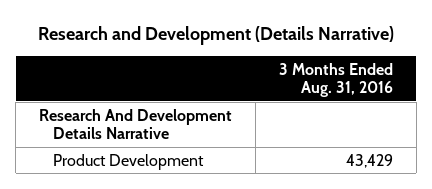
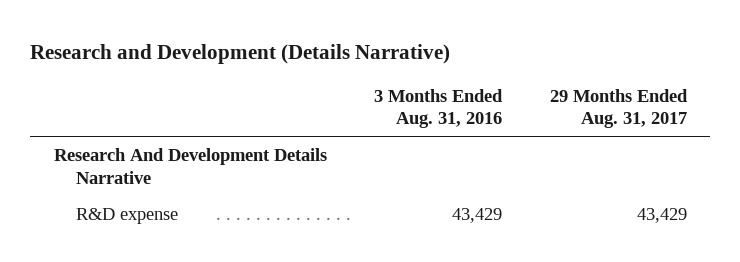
none -> [549,88,688,128] 29 Months Ended Aug. 31, 2017
[53,153,205,170] Product Development -> [75,208,178,225] R&D expense

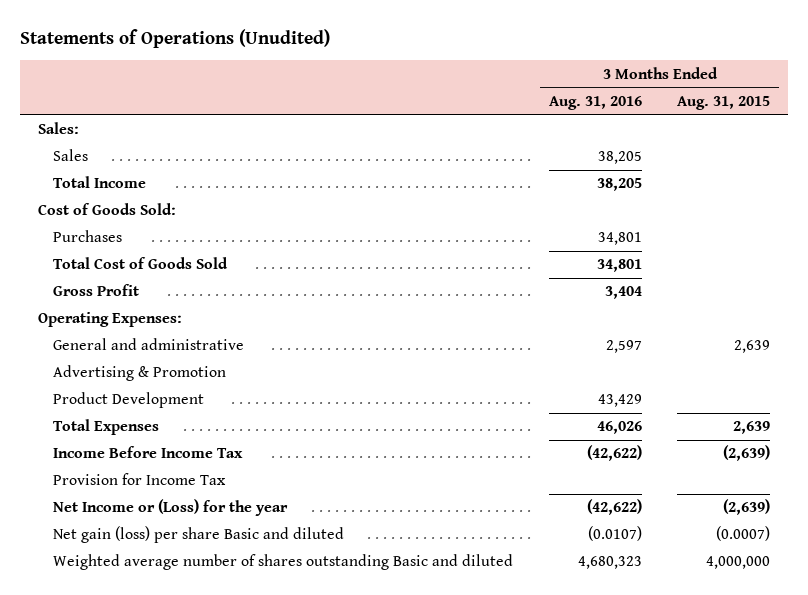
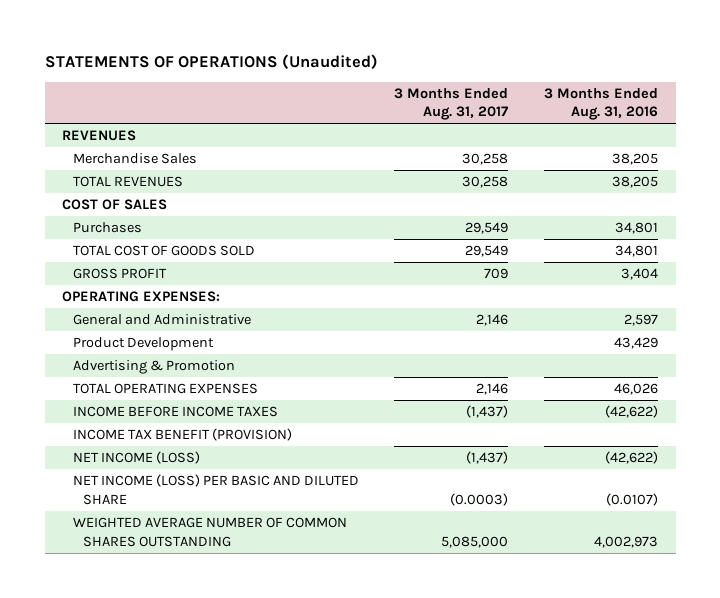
[19,29,330,49] Statements of Operations (Unudited) -> [44,54,378,70] STATEMENTS OF OPERATIONS (Unaudited)
[677,95,771,110] Aug. 31, 2015 -> none
none -> [394,88,509,121] 3 Months Ended Aug. 31, 2017
[37,122,79,135] Sales: -> none
none -> [62,130,137,142] REVENUES
[53,149,89,162] Sales -> [72,153,197,165] Merchandise Sales
[53,176,147,189] Total Income -> [72,176,183,188] TOTAL REVENUES
[37,203,176,216] Cost of Goods Sold: -> [62,199,168,211] COST OF SALES
[53,257,229,270] Total Cost of Goods Sold -> [72,245,255,257] TOTAL COST OF GOODS SOLD
[53,284,140,297] Gross Profit -> [72,268,167,280] GROSS PROFIT
[37,312,182,328] Operating Expenses: -> [62,291,221,303] OPERATING EXPENSES:
[53,338,245,351] General and administrative -> [72,314,251,326] General and Administrative
[53,365,227,382] Advertising & Promotion -> [72,360,235,375] Advertising & Promotion
[53,419,160,436] Total Expenses -> [72,383,258,395] TOTAL OPERATING EXPENSES
[53,446,244,459] Income Before Income Tax -> [72,406,278,418] INCOME BEFORE INCOME TAXES
[53,473,227,486] Provision for Income Tax -> [72,428,292,442] INCOME TAX BENEFIT (PROVISION)
[53,499,289,517] Net Income or (Loss) for the year -> [72,451,200,465] NET INCOME (LOSS)
[53,526,345,544] Net gain (loss) per share Basic and diluted -> [72,474,359,505] NET INCOME (LOSS) PER BASIC AND DILUTED SHARE
[53,554,514,571] Weighted average number of shares outstanding Basic and diluted -> [72,517,347,547] WEIGHTED AVERAGE NUMBER OF COMMON SHARES OUTSTANDING
[577,556,642,570] 4,680,323 -> [593,535,658,548] 4,002,973

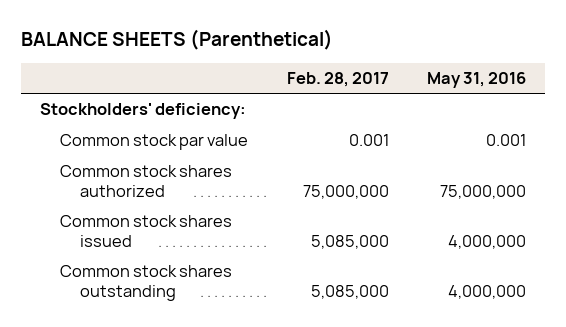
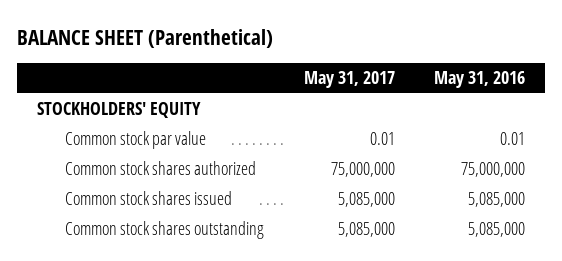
[20,29,333,51] BALANCE SHEETS (Parenthetical) -> [16,28,273,48] BALANCE SHEET (Parenthetical)
[286,72,389,88] Feb. 28, 2017 -> none
none -> [303,71,395,89] May 31, 2017
[39,103,246,120] Stockholders' deficiency: -> [36,102,201,119] STOCKHOLDERS' EQUITY
[486,134,527,147] 0.001 -> [500,132,526,146] 0.01
[448,234,527,249] 4,000,000 -> [468,192,526,208] 5,085,000
[448,284,527,299] 4,000,000 -> [468,222,526,238] 5,085,000

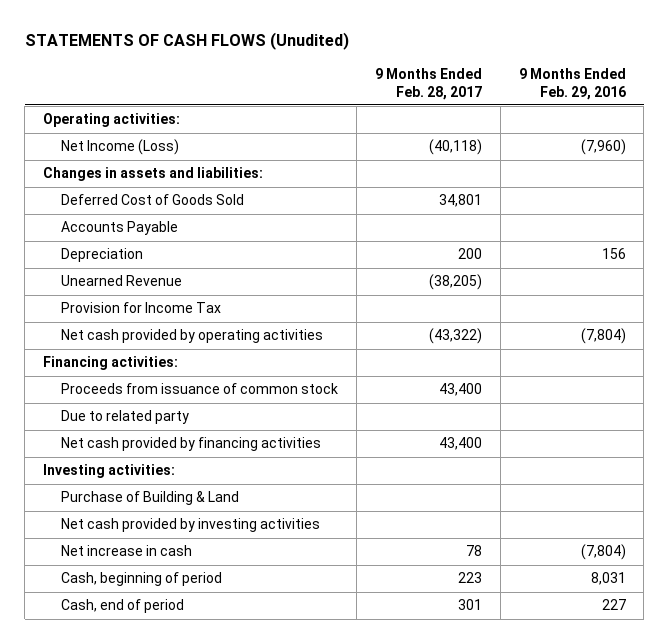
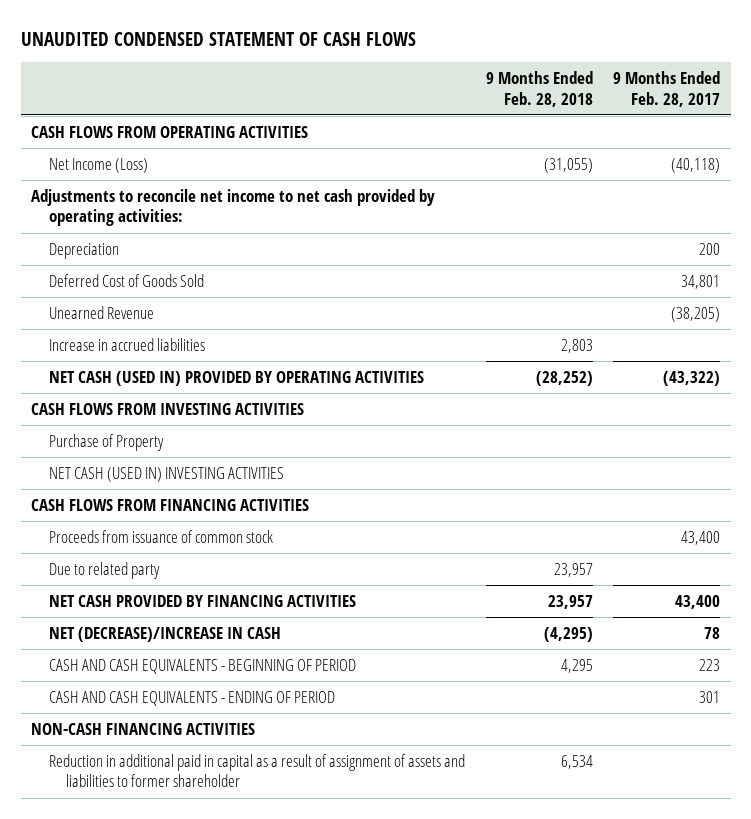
[24,32,349,51] STATEMENTS OF CASH FLOWS (Unudited) -> [20,31,416,46] UNAUDITED CONDENSED STATEMENT OF CASH FLOWS
[518,67,626,100] 9 Months Ended Feb. 29, 2016 -> none
none -> [485,71,593,107] 9 Months Ended Feb. 28, 2018
[42,113,180,128] Operating activities: -> [30,125,308,138] CASH FLOWS FROM OPERATING ACTIVITIES
[42,167,263,182] Changes in assets and liabilities: -> none
[60,221,178,236] Accounts Payable -> none
none -> [30,188,435,227] Adjustments to reconcile net income to net cash provided by operating activities:
[60,194,244,206] Deferred Cost of Goods Sold -> [48,273,204,287] Deferred Cost of Goods Sold
[60,302,221,314] Provision for Income Tax -> none
none -> [48,337,205,351] Increase in accrued liabilities
[60,329,323,344] Net cash provided by operating activities -> [48,370,424,386] NET CASH (USED IN) PROVIDED BY OPERATING ACTIVITIES
none -> [30,402,304,415] CASH FLOWS FROM INVESTING ACTIVITIES
none -> [48,433,164,451] Purchase of Property
none -> [48,466,284,482] NET CASH (USED IN) INVESTING ACTIVITIES
[42,356,178,371] Financing activities: -> [30,498,309,511] CASH FLOWS FROM FINANCING ACTIVITIES
[42,464,175,479] Investing activities: -> none
[60,491,239,506] Purchase of Building & Land -> none
[60,518,320,533] Net cash provided by investing activities -> none
[60,437,321,452] Net cash provided by financing activities -> [48,594,356,607] NET CASH PROVIDED BY FINANCING ACTIVITIES
[60,545,192,557] Net increase in cash -> [48,626,281,642] NET (DECREASE)/INCREASE IN CASH
[60,572,222,587] Cash, beginning of period -> [48,658,356,674] CASH AND CASH EQUIVALENTS - BEGINNING OF PERIOD
[60,599,184,614] Cash, end of period -> [48,690,335,706] CASH AND CASH EQUIVALENTS - ENDING OF PERIOD
none -> [30,722,255,735] NON-CASH FINANCING ACTIVITIES
none -> [48,753,465,788] Reduction in additional paid in capital as a result of assignment of assets and liabilities to former shareholder

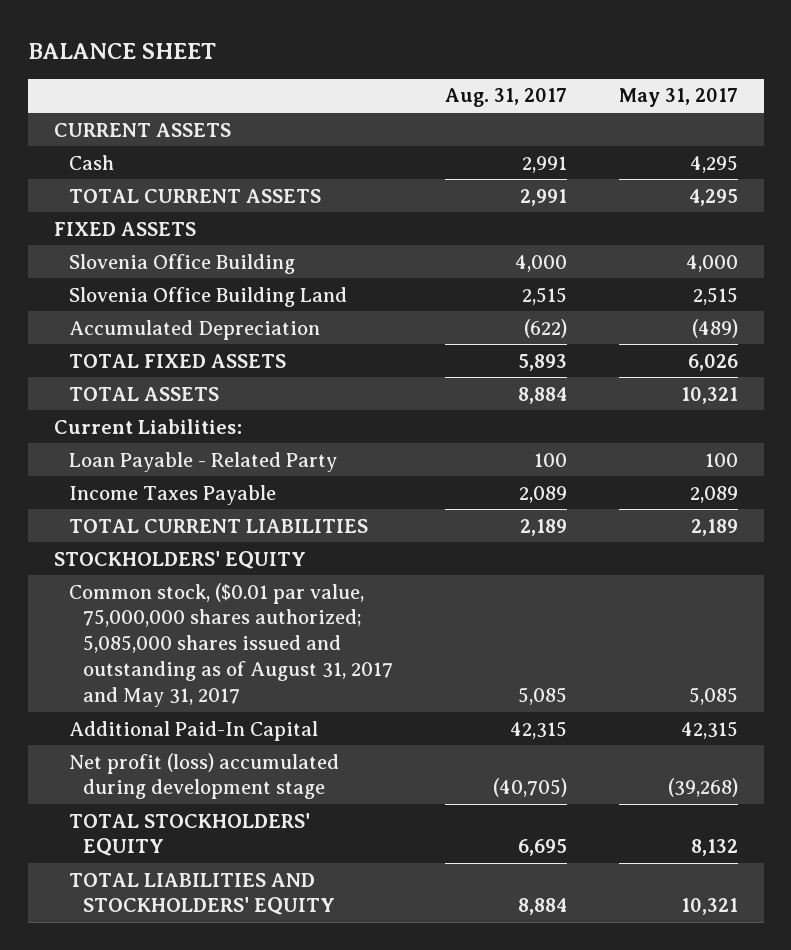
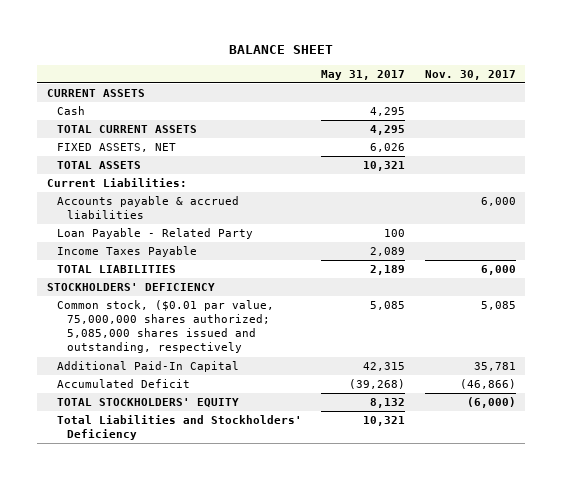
[445,88,568,108] Aug. 31, 2017 -> none
none -> [424,69,516,80] Nov. 30, 2017
[53,221,196,236] FIXED ASSETS -> none
[68,253,295,274] Slovenia Office Building -> none
[68,286,347,307] Slovenia Office Building Land -> none
[68,319,320,340] Accumulated Depreciation -> none
[68,353,286,368] TOTAL FIXED ASSETS -> [56,143,176,153] FIXED ASSETS, NET
none -> [56,196,239,220] Accounts payable & accrued liabilities
[68,518,368,533] TOTAL CURRENT LIABILITIES -> [56,265,176,274] TOTAL LIABILITIES
[53,550,306,569] STOCKHOLDERS' EQUITY -> [46,283,215,292] STOCKHOLDERS' DEFICIENCY
[68,582,394,707] Common stock, ($0.01 par value, 75,000,000 shares authorized; 5,085,000 shares issued and outstanding as of August 31, 2017 and May 31, 2017 -> [56,300,274,354] Common stock, ($0.01 par value, 75,000,000 shares authorized; 5,085,000 shares issued and outstanding, respectively
[68,752,339,800] Net profit (loss) accumulated during development stage -> [56,379,190,389] Accumulated Deficit
[68,872,336,916] TOTAL LIABILITIES AND STOCKHOLDERS' EQUITY -> [56,415,302,441] Total Liabilities and Stockholders' Deficiency

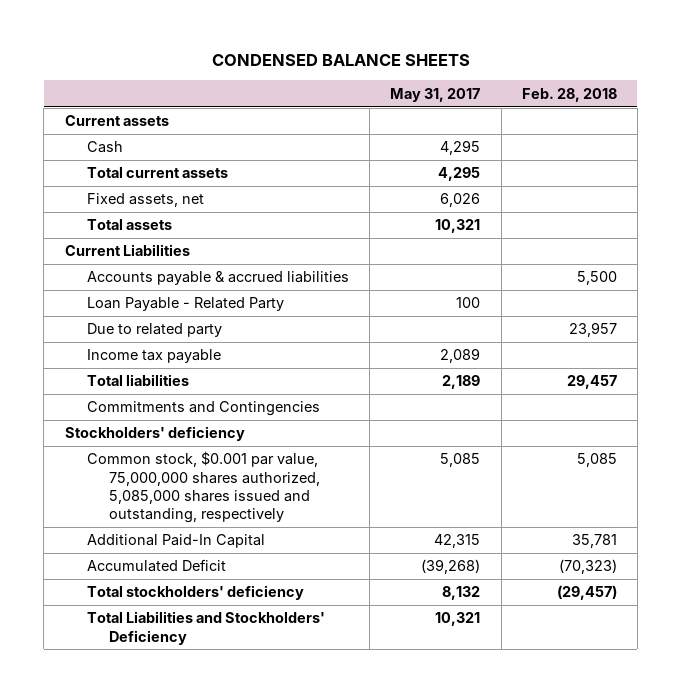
[229,44,334,54] BALANCE SHEET -> [211,54,470,67] CONDENSED BALANCE SHEETS
[424,69,516,80] Nov. 30, 2017 -> none
none -> [521,87,617,102] Feb. 28, 2018
[46,89,145,98] CURRENT ASSETS -> [64,115,169,127] Current assets
[56,125,197,134] TOTAL CURRENT ASSETS -> [86,167,228,179] Total current assets
[56,143,176,153] FIXED ASSETS, NET -> [86,193,204,208] Fixed assets, net
[56,161,141,170] TOTAL ASSETS -> [86,219,172,231] Total assets
[46,178,187,188] Current Liabilities: -> [64,244,190,257] Current Liabilities
none -> [86,323,222,338] Due to related party
[56,246,197,258] Income Taxes Payable -> [86,349,221,364] Income tax payable
[56,265,176,274] TOTAL LIABILITIES -> [86,374,189,387] Total liabilities
none -> [86,401,320,417] Commitments and Contingencies
[46,283,215,292] STOCKHOLDERS' DEFICIENCY -> [64,426,245,442] Stockholders' deficiency
[56,300,274,354] Common stock, ($0.01 par value, 75,000,000 shares authorized; 5,085,000 shares issued and outstanding, respectively -> [86,451,320,524] Common stock, $0.001 par value, 75,000,000 shares authorized, 5,085,000 shares issued and outstanding, respectively
[56,398,239,408] TOTAL STOCKHOLDERS' EQUITY -> [86,585,304,601] Total stockholders' deficiency

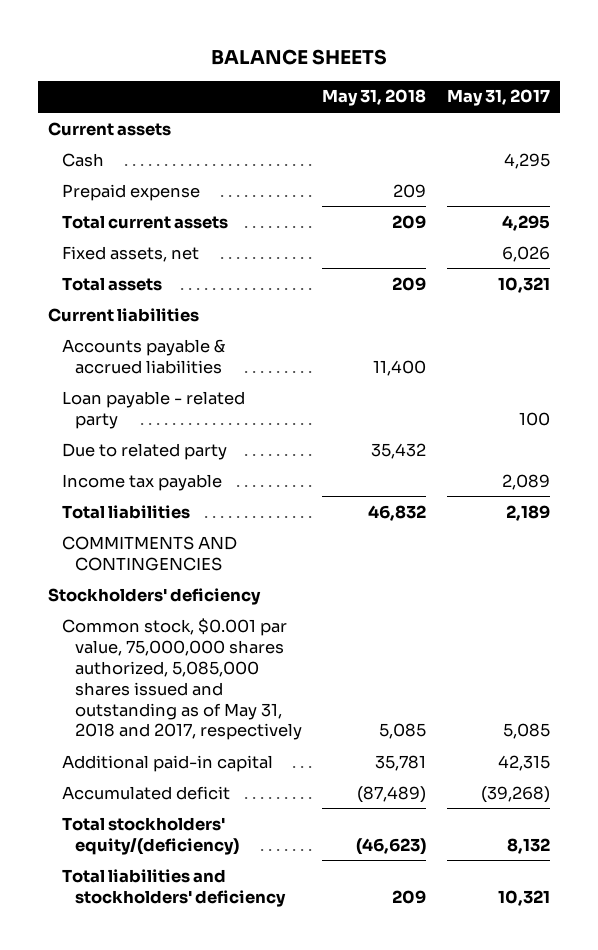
[211,54,470,67] CONDENSED BALANCE SHEETS -> [211,48,388,65] BALANCE SHEETS
[521,87,617,102] Feb. 28, 2018 -> none
none -> [322,89,427,107] May 31, 2018
none -> [61,183,200,201] Prepaid expense
[64,244,190,257] Current Liabilities -> [48,307,200,322] Current liabilities
[86,297,284,312] Loan Payable - Related Party -> [61,390,245,429] Loan payable - related party
[86,401,320,417] Commitments and Contingencies -> [61,535,237,571] COMMITMENTS AND CONTINGENCIES
[86,451,320,524] Common stock, $0.001 par value, 75,000,000 shares authorized, 5,085,000 shares issued and outstanding, respectively -> [61,617,302,741] Common stock, $0.001 par value, 75,000,000 shares authorized, 5,085,000 shares issued and outstanding as of May 31, 2018 and 2017, respectively
[86,534,265,549] Additional Paid-In Capital -> [61,754,273,772] Additional paid-in capital
[86,559,226,573] Accumulated Deficit -> [61,785,230,800] Accumulated deficit
[86,585,304,601] Total stockholders' deficiency -> [61,816,239,855] Total stockholders' equity/(deficiency)
[86,611,325,645] Total Liabilities and Stockholders' Deficiency -> [61,868,286,907] Total liabilities and stockholders' deficiency

